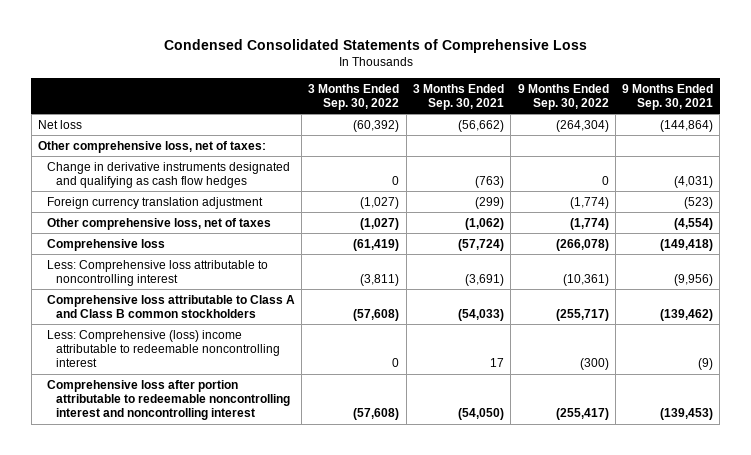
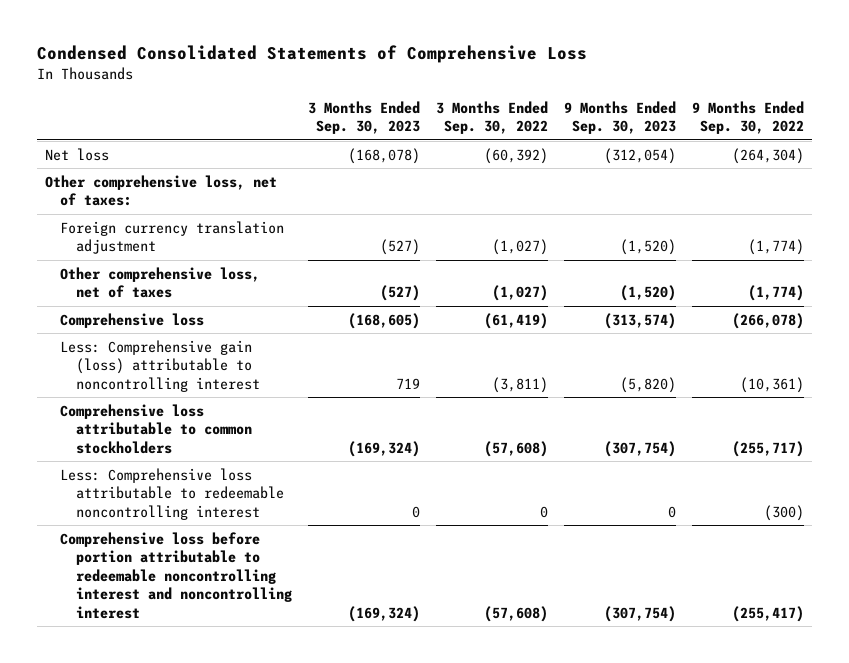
[412,83,504,111] 3 Months Ended Sep. 30, 2021 -> none
[622,83,714,111] 9 Months Ended Sep. 30, 2021 -> none
none -> [307,100,420,135] 3 Months Ended Sep. 30, 2023
none -> [564,100,677,135] 9 Months Ended Sep. 30, 2023
[46,161,290,188] Change in derivative instruments designated and qualifying as cash flow hedges -> none
[46,259,268,286] Less: Comprehensive loss attributable to noncontrolling interest -> [60,339,260,392] Less: Comprehensive gain (loss) attributable to noncontrolling interest
[46,294,295,318] Comprehensive loss attributable to Class A and Class B common stockholders -> [60,403,252,454] Comprehensive loss attributable to common stockholders
[46,329,280,368] Less: Comprehensive (loss) income attributable to redeemable noncontrolling interest -> [60,467,284,520] Less: Comprehensive loss attributable to redeemable noncontrolling interest
[46,379,290,421] Comprehensive loss after portion attributable to redeemable noncontrolling interest and noncontrolling interest -> [60,531,292,619] Comprehensive loss before portion attributable to redeemable noncontrolling interest and noncontrolling interest

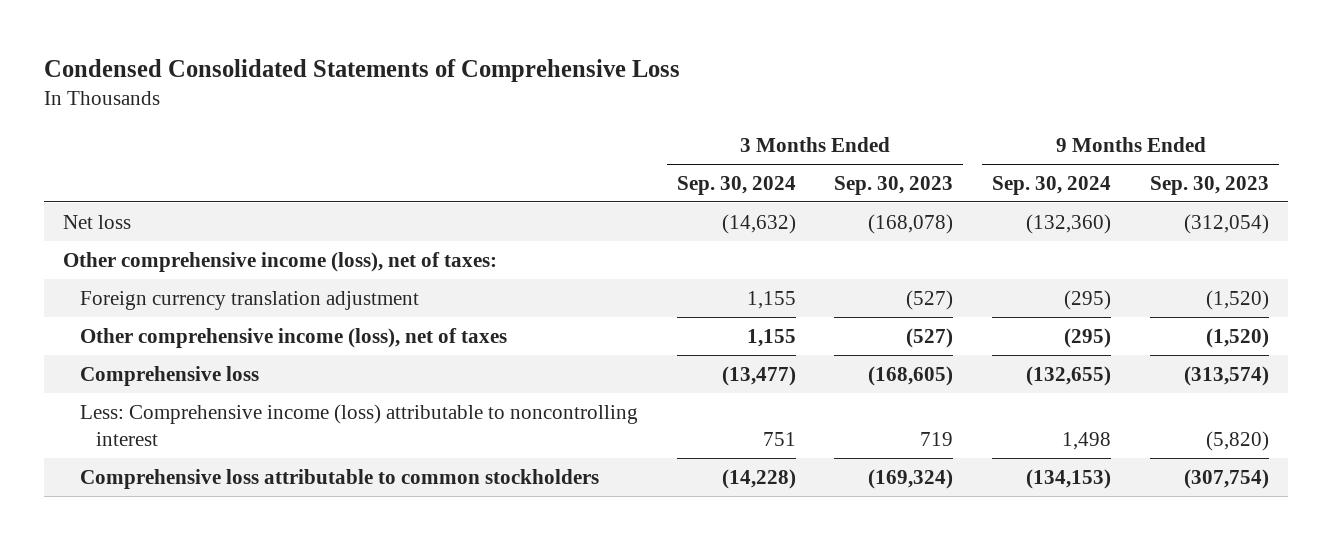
[436,100,549,135] 3 Months Ended Sep. 30, 2022 -> none
[692,100,805,135] 9 Months Ended Sep. 30, 2022 -> none
none -> [676,175,796,195] Sep. 30, 2024
none -> [992,175,1112,195] Sep. 30, 2024
[44,174,277,207] Other comprehensive loss, net of taxes: -> [63,251,498,272] Other comprehensive income (loss), net of taxes:
[60,266,261,299] Other comprehensive loss, net of taxes -> [79,327,507,348] Other comprehensive income (loss), net of taxes
[60,339,260,392] Less: Comprehensive gain (loss) attributable to noncontrolling interest -> [79,403,638,447] Less: Comprehensive income (loss) attributable to noncontrolling interest
[60,467,284,520] Less: Comprehensive loss attributable to redeemable noncontrolling interest -> none
[60,531,292,619] Comprehensive loss before portion attributable to redeemable noncontrolling interest and noncontrolling interest -> none

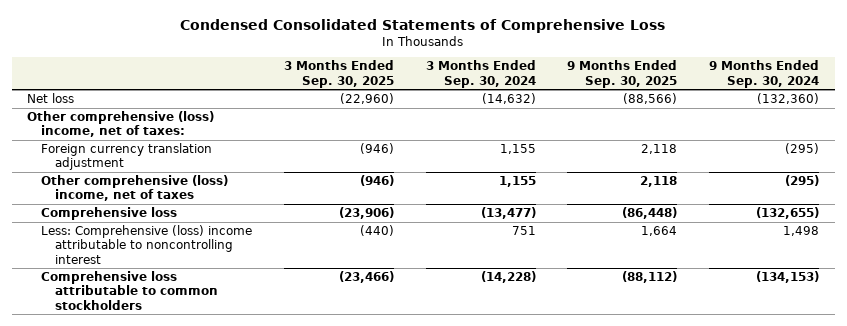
[834,175,954,195] Sep. 30, 2023 -> none
[1149,175,1269,195] Sep. 30, 2023 -> none
none -> [283,60,394,88] 3 Months Ended Sep. 30, 2025
none -> [567,60,678,88] 9 Months Ended Sep. 30, 2025
[63,251,498,272] Other comprehensive income (loss), net of taxes: -> [27,111,215,138] Other comprehensive (loss) income, net of taxes:
[79,327,507,348] Other comprehensive income (loss), net of taxes -> [41,175,229,202] Other comprehensive (loss) income, net of taxes
[79,403,638,447] Less: Comprehensive income (loss) attributable to noncontrolling interest -> [41,225,253,264] Less: Comprehensive (loss) income attributable to noncontrolling interest

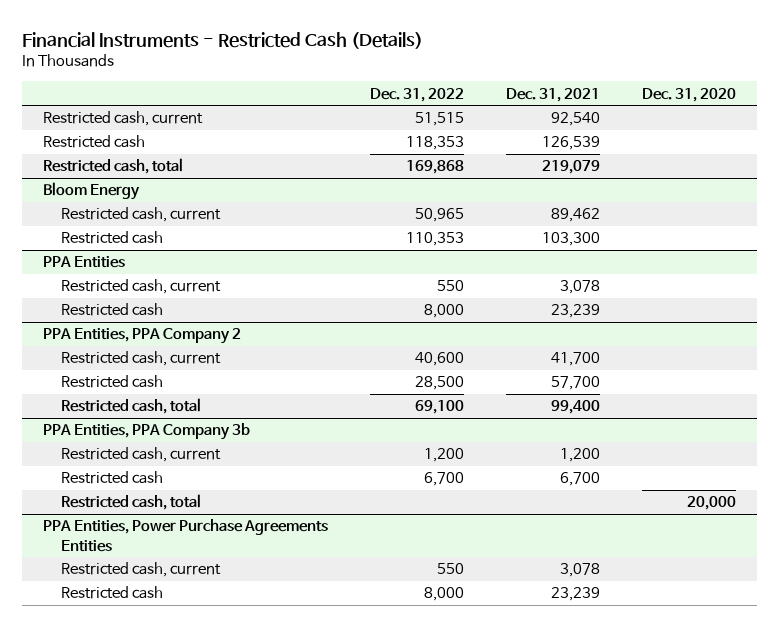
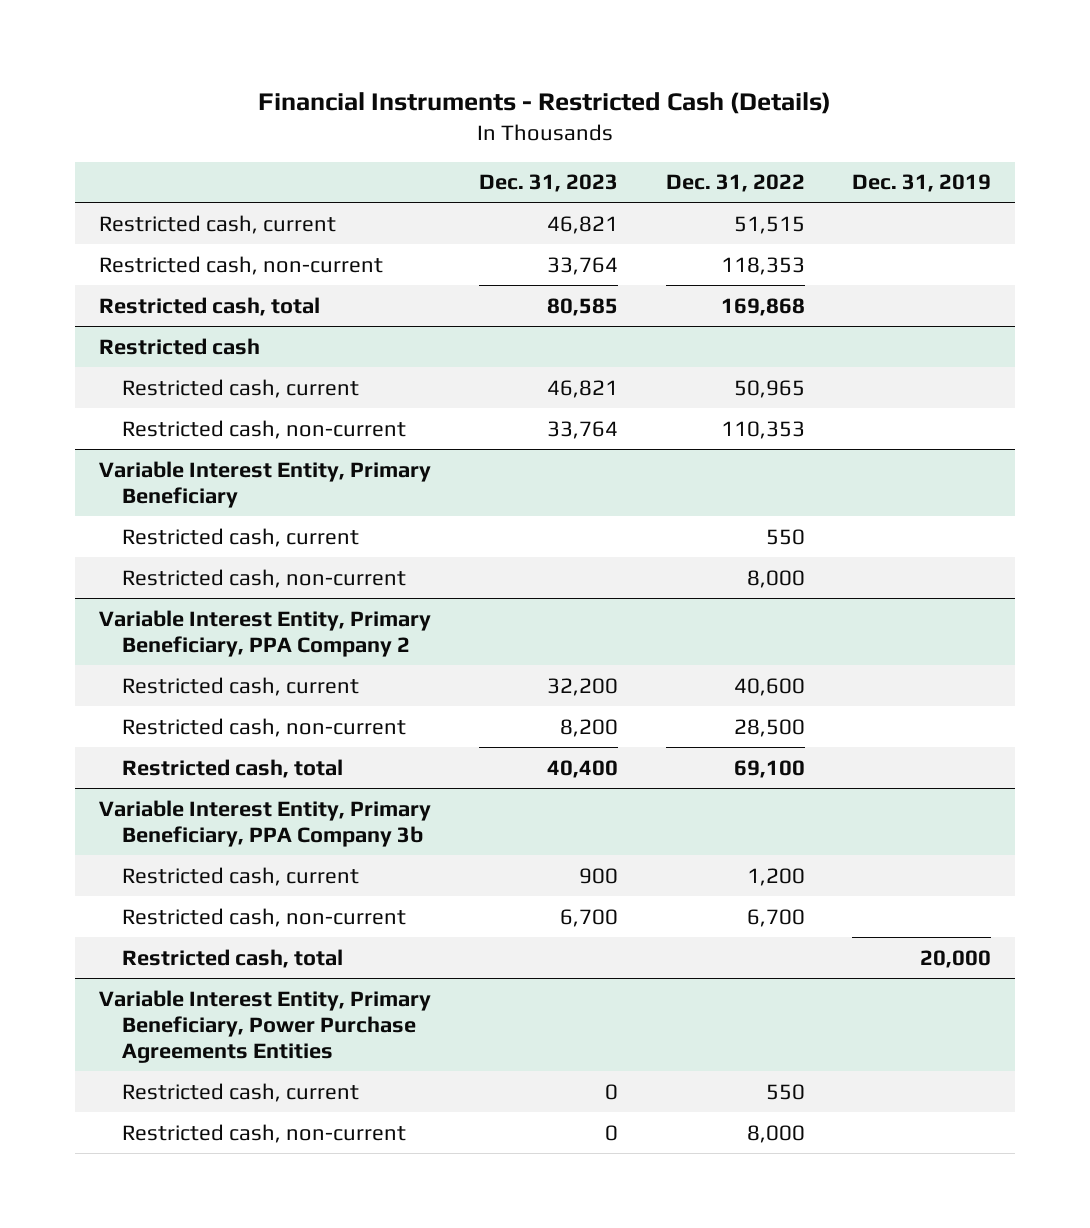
[505,87,600,102] Dec. 31, 2021 -> none
[641,87,736,102] Dec. 31, 2020 -> none
none -> [478,174,618,193] Dec. 31, 2023
none -> [852,174,992,193] Dec. 31, 2019
[43,135,146,149] Restricted cash -> [99,255,384,275] Restricted cash, non-current
[43,182,141,201] Bloom Energy -> [99,337,261,355] Restricted cash
[60,231,163,245] Restricted cash -> [122,419,407,439] Restricted cash, non-current
[43,256,126,269] PPA Entities -> [99,460,432,508] Variable Interest Entity, Primary Beneficiary
[43,328,242,345] PPA Entities, PPA Company 2 -> none
[60,303,163,317] Restricted cash -> [122,568,407,588] Restricted cash, non-current
none -> [99,609,432,657] Variable Interest Entity, Primary Beneficiary, PPA Company 2
[60,375,163,389] Restricted cash -> [122,717,407,737] Restricted cash, non-current
[43,423,251,441] PPA Entities, PPA Company 3b -> none
none -> [99,799,432,847] Variable Interest Entity, Primary Beneficiary, PPA Company 3b
[60,471,163,485] Restricted cash -> [122,907,407,927] Restricted cash, non-current
[43,519,329,552] PPA Entities, Power Purchase Agreements Entities -> none
none -> [99,989,432,1064] Variable Interest Entity, Primary Beneficiary, Power Purchase Agreements Entities
[60,586,163,600] Restricted cash -> [122,1123,407,1143] Restricted cash, non-current

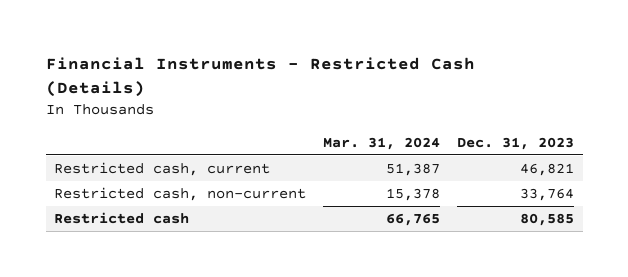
[665,174,805,193] Dec. 31, 2022 -> none
[852,174,992,193] Dec. 31, 2019 -> none
none -> [323,136,441,150] Mar. 31, 2024
[99,337,261,355] Restricted cash -> none
[122,378,360,398] Restricted cash, current -> none
[122,419,407,439] Restricted cash, non-current -> none
[99,460,432,508] Variable Interest Entity, Primary Beneficiary -> none
[122,527,360,547] Restricted cash, current -> none
[122,568,407,588] Restricted cash, non-current -> none
[99,609,432,657] Variable Interest Entity, Primary Beneficiary, PPA Company 2 -> none
[122,676,360,696] Restricted cash, current -> none
[122,717,407,737] Restricted cash, non-current -> none
[122,758,344,778] Restricted cash, total -> none
[99,799,432,847] Variable Interest Entity, Primary Beneficiary, PPA Company 3b -> none
[122,866,360,886] Restricted cash, current -> none
[122,907,407,927] Restricted cash, non-current -> none
[122,948,344,968] Restricted cash, total -> none
[99,989,432,1064] Variable Interest Entity, Primary Beneficiary, Power Purchase Agreements Entities -> none
[122,1082,360,1102] Restricted cash, current -> none
[122,1123,407,1143] Restricted cash, non-current -> none
[99,296,321,316] Restricted cash, total -> [54,212,190,225] Restricted cash

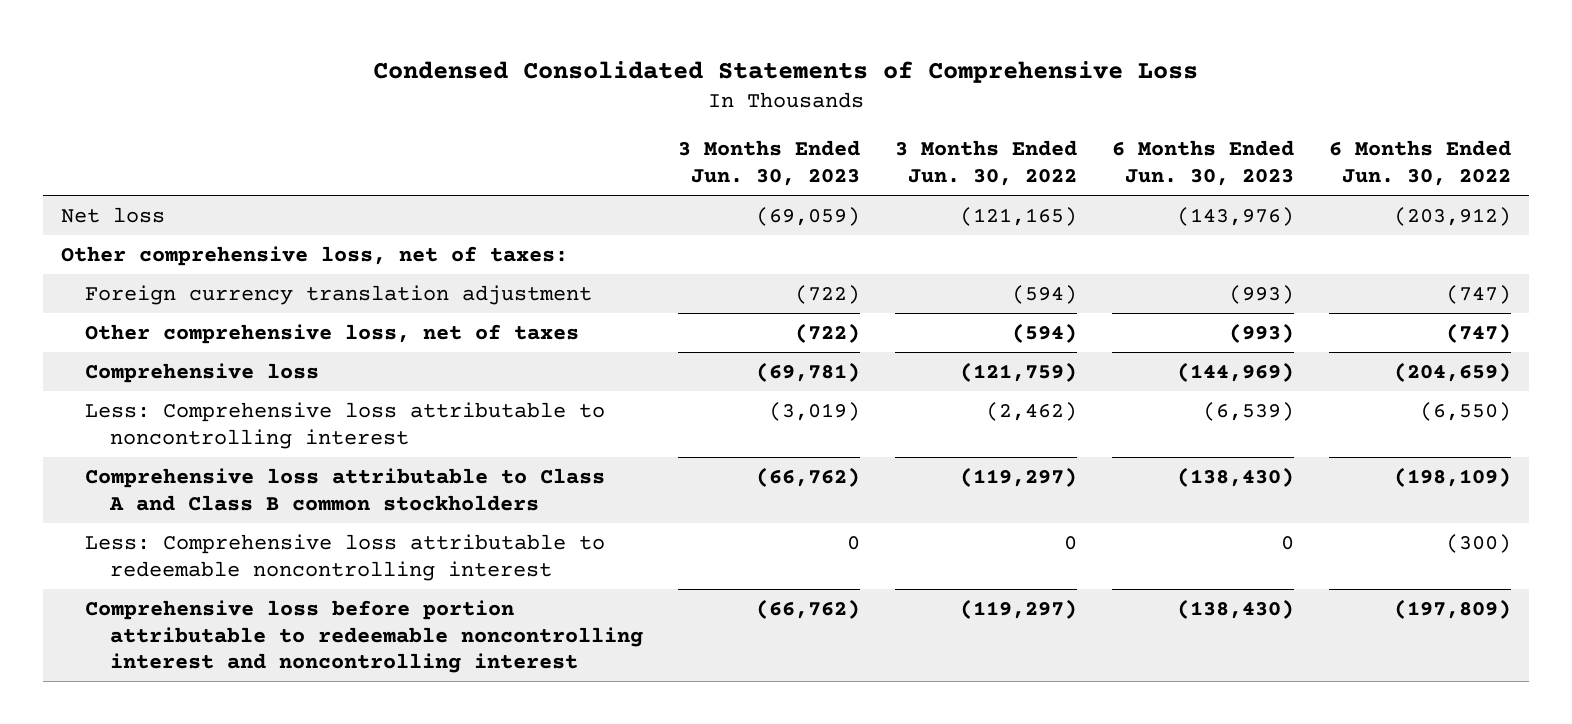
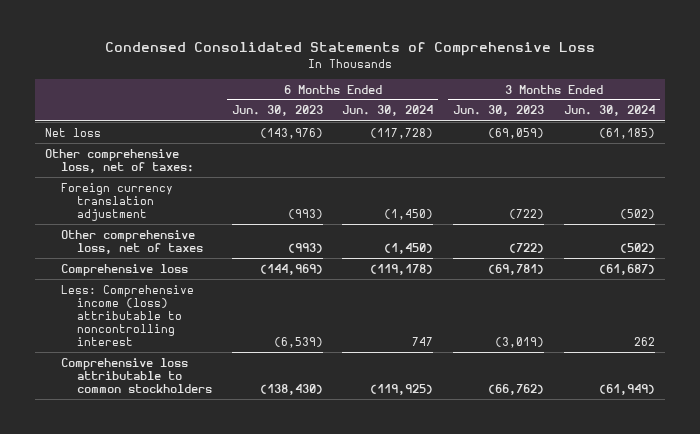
[895,140,1078,186] 3 Months Ended Jun. 30, 2022 -> none
[1329,140,1512,186] 6 Months Ended Jun. 30, 2022 -> none
none -> [342,105,434,117] Jun. 30, 2024
none -> [563,105,655,117] Jun. 30, 2024
[85,534,606,581] Less: Comprehensive loss attributable to redeemable noncontrolling interest -> none
[85,600,643,674] Comprehensive loss before portion attributable to redeemable noncontrolling interest and noncontrolling interest -> none
[85,402,606,449] Less: Comprehensive loss attributable to noncontrolling interest -> [60,284,194,347] Less: Comprehensive income (loss) attributable to noncontrolling interest
[85,468,606,511] Comprehensive loss attributable to Class A and Class B common stockholders -> [60,357,213,393] Comprehensive loss attributable to common stockholders

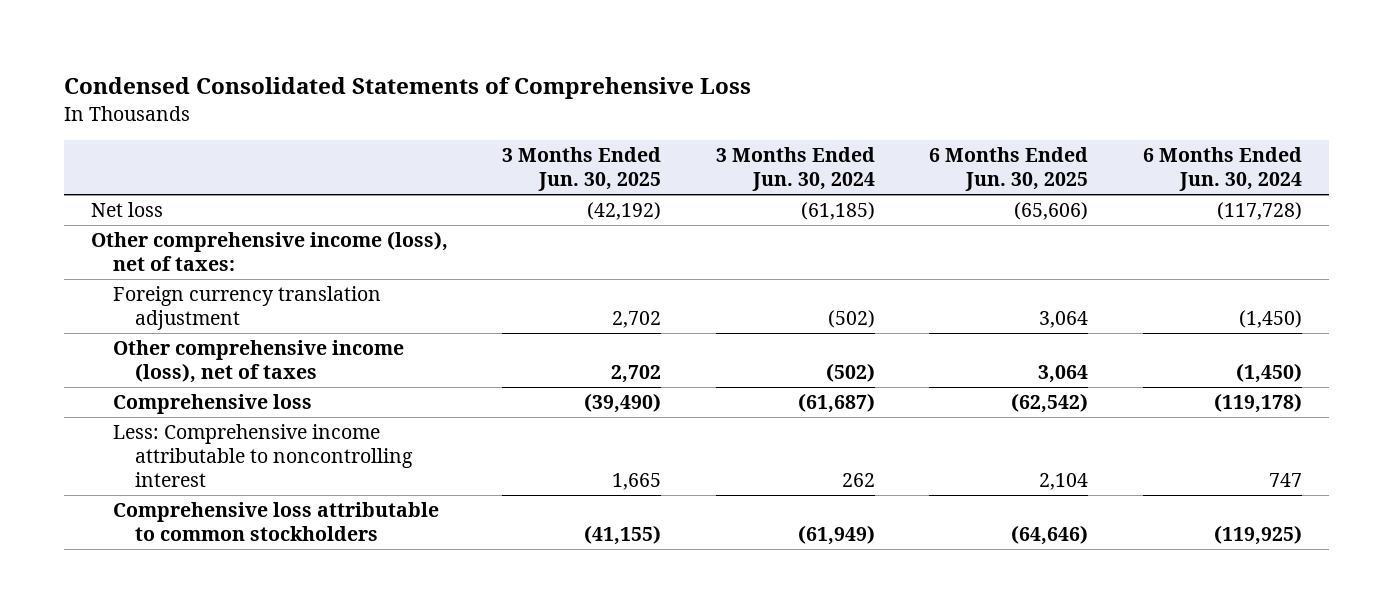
[231,105,323,117] Jun. 30, 2023 -> none
[453,105,545,117] Jun. 30, 2023 -> none
none -> [502,147,662,192] 3 Months Ended Jun. 30, 2025
none -> [929,147,1089,192] 6 Months Ended Jun. 30, 2025
[44,148,194,173] Other comprehensive loss, net of taxes: -> [90,231,448,271] Other comprehensive income (loss), net of taxes:
[60,229,204,254] Other comprehensive loss, net of taxes -> [113,340,405,383] Other comprehensive income (loss), net of taxes
[60,284,194,347] Less: Comprehensive income (loss) attributable to noncontrolling interest -> [113,424,414,487] Less: Comprehensive income attributable to noncontrolling interest

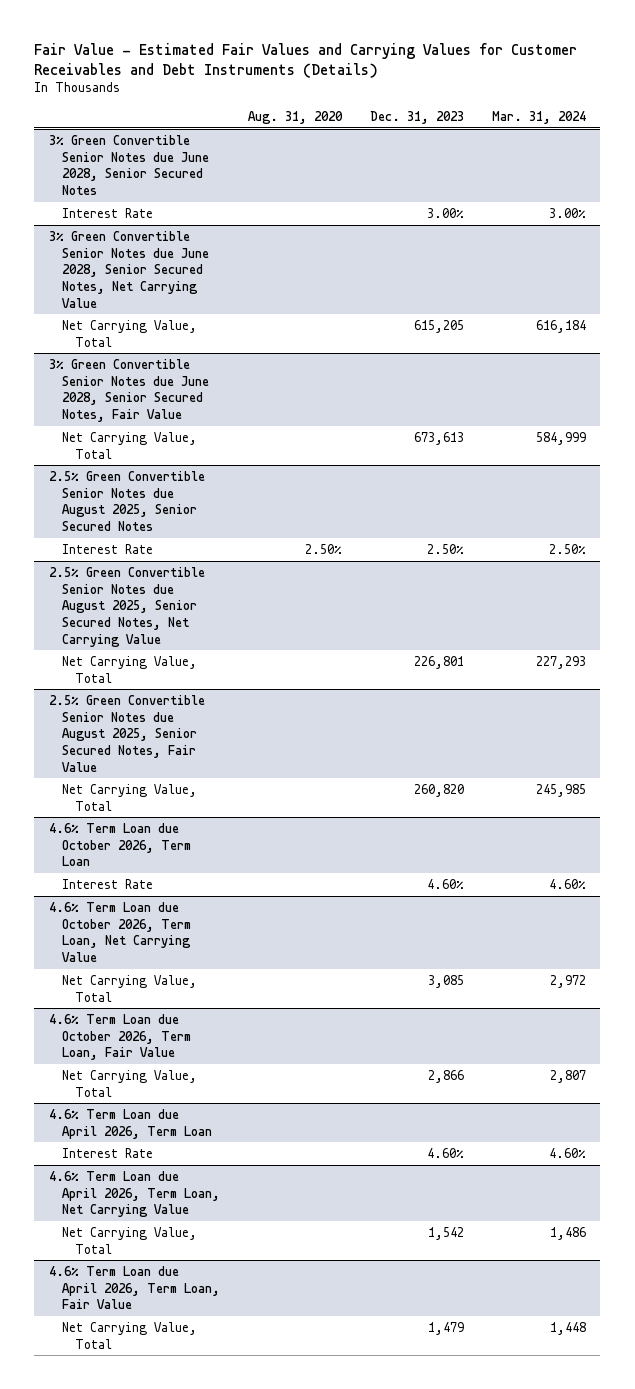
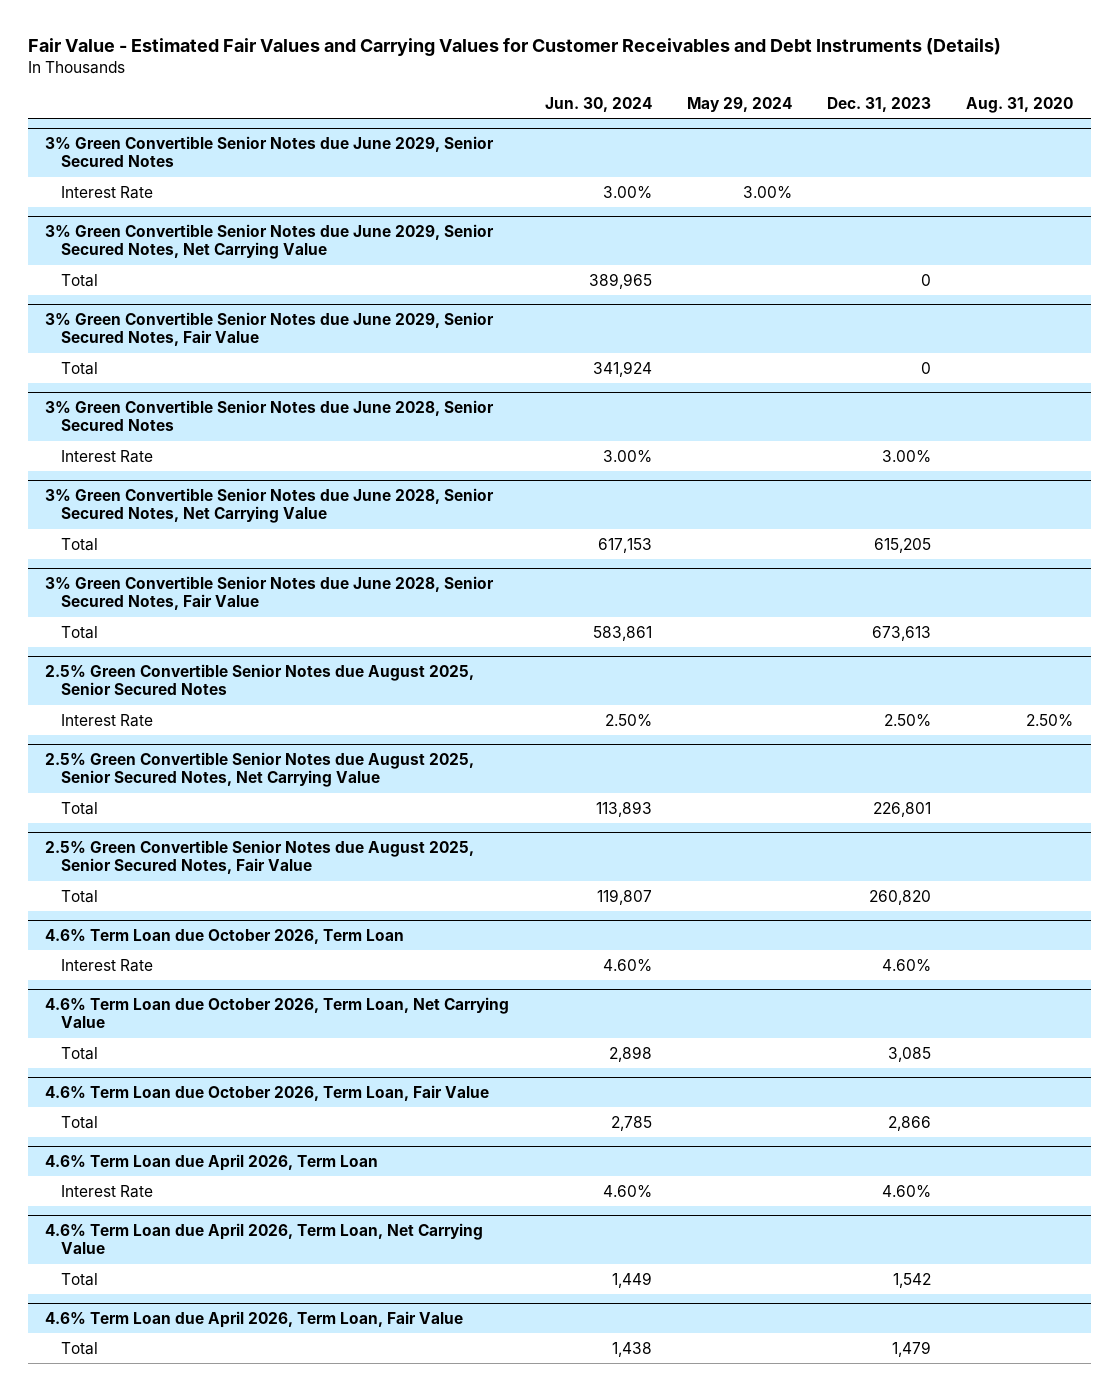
[492,110,587,124] Mar. 31, 2024 -> none
none -> [544,96,652,112] Jun. 30, 2024
none -> [686,96,792,112] May 29, 2024
none -> [45,135,495,168] 3% Green Convertible Senior Notes due June 2029, Senior Secured Notes
none -> [60,185,153,199] Interest Rate
none -> [45,223,495,260] 3% Green Convertible Senior Notes due June 2029, Senior Secured Notes, Net Carrying Value
none -> [60,273,98,287] Total
none -> [45,311,495,347] 3% Green Convertible Senior Notes due June 2029, Senior Secured Notes, Fair Value
none -> [60,361,98,375] Total
[61,319,197,347] Net Carrying Value, Total -> [60,537,98,551] Total
[61,431,197,459] Net Carrying Value, Total -> [60,625,98,639] Total
[61,655,197,683] Net Carrying Value, Total -> [60,801,98,815] Total
[61,783,197,811] Net Carrying Value, Total -> [60,889,98,903] Total
[61,974,197,1002] Net Carrying Value, Total -> [60,1046,98,1060] Total
[61,1069,197,1097] Net Carrying Value, Total -> [60,1115,98,1129] Total
[61,1226,197,1254] Net Carrying Value, Total -> [60,1272,98,1286] Total
[61,1321,197,1349] Net Carrying Value, Total -> [60,1341,98,1355] Total

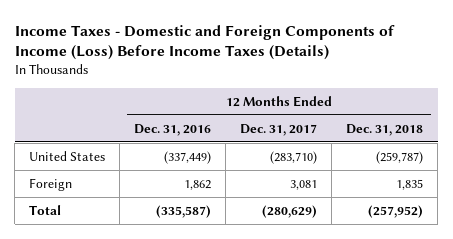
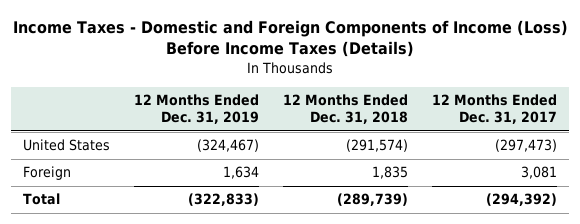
[134,123,212,136] Dec. 31, 2016 -> none
none -> [134,94,260,125] 12 Months Ended Dec. 31, 2019
[270,150,318,164] (283,710) -> [494,139,557,153] (297,473)
[376,150,424,164] (259,787) -> [345,139,408,153] (291,574)
[262,204,318,218] (280,629) -> [485,193,557,207] (294,392)
[368,204,424,218] (257,952) -> [336,193,408,207] (289,739)

